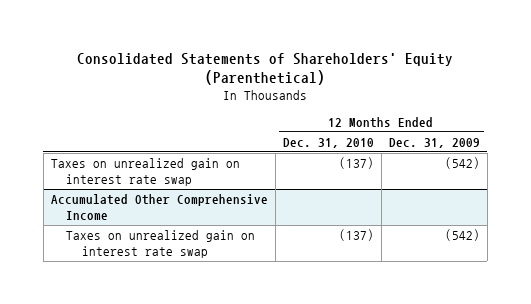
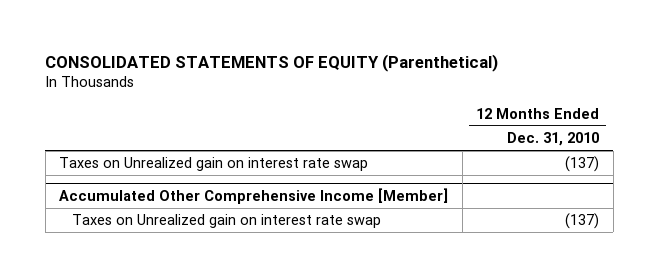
[77,52,454,86] Consolidated Statements of Shareholders' Equity (Parenthetical) -> [45,53,499,72] CONSOLIDATED STATEMENTS OF EQUITY (Parenthetical)
[388,137,480,148] Dec. 31, 2009 -> none
[50,158,240,186] Taxes on unrealized gain on interest rate swap -> [59,157,369,172] Taxes on Unrealized gain on interest rate swap
[50,194,268,220] Accumulated Other Comprehensive Income -> [59,188,449,205] Accumulated Other Comprehensive Income [Member]
[66,230,256,258] Taxes on unrealized gain on interest rate swap -> [71,214,381,229] Taxes on Unrealized gain on interest rate swap

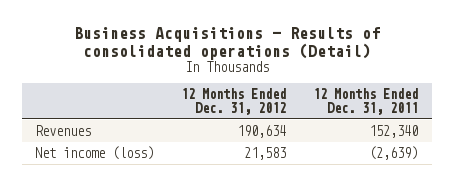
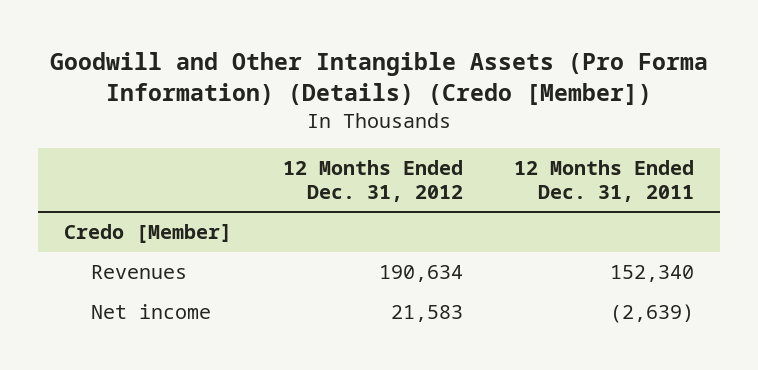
[73,27,380,60] Business Acquisitions - Results of consolidated operations (Detail) -> [50,51,709,105] Goodwill and Other Intangible Assets (Pro Forma Information) (Details) (Credo [Member])
none -> [63,223,232,243] Credo [Member]
[35,146,155,161] Net income (loss) -> [91,303,212,319] Net income

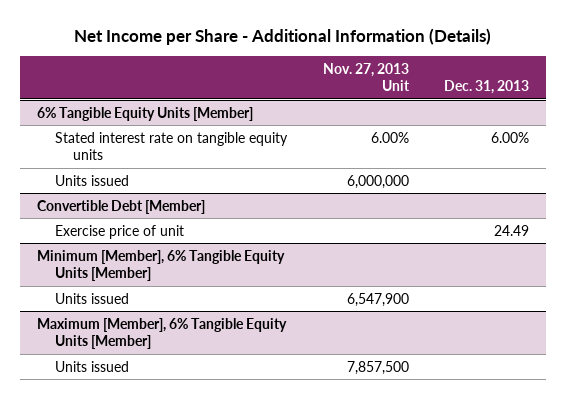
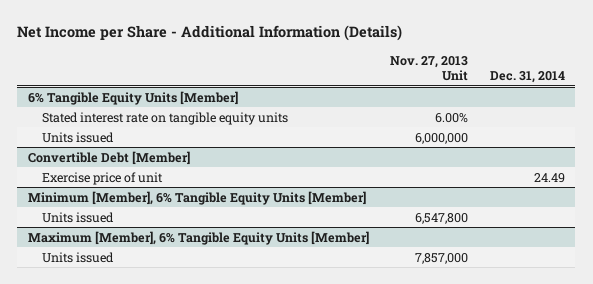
[443,80,529,95] Dec. 31, 2013 -> none
none -> [489,71,565,84] Dec. 31, 2014
[346,292,409,307] 6,547,900 -> [415,212,469,224] 6,547,800
[346,360,409,375] 7,857,500 -> [415,252,469,264] 7,857,000

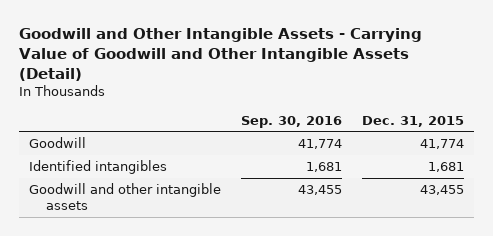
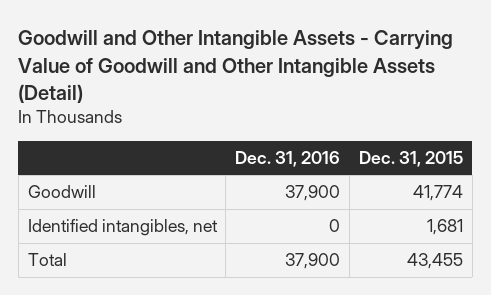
[241,115,343,128] Sep. 30, 2016 -> none
none -> [235,150,341,167] Dec. 31, 2016
[29,160,168,175] Identified intangibles -> [27,219,218,237] Identified intangibles, net
[29,183,222,211] Goodwill and other intangible assets -> [27,253,67,267] Total

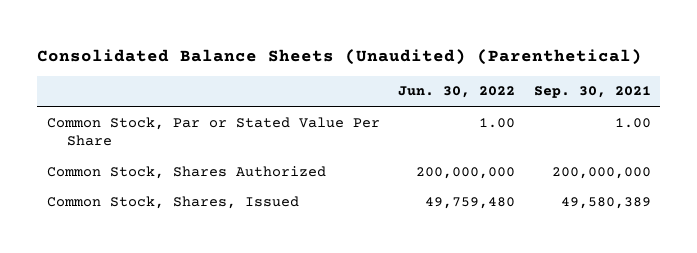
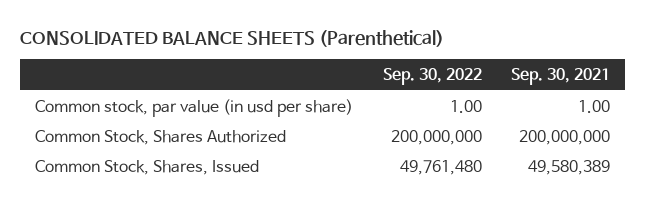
[37,48,643,65] Consolidated Balance Sheets (Unaudited) (Parenthetical) -> [19,29,444,47] CONSOLIDATED BALANCE SHEETS (Parenthetical)
[398,86,516,99] Jun. 30, 2022 -> none
none -> [382,67,482,85] Sep. 30, 2022
[46,116,380,147] Common Stock, Par or Stated Value Per Share -> [34,98,353,117] Common stock, par value (in usd per share)

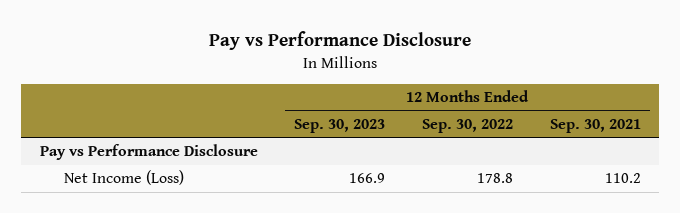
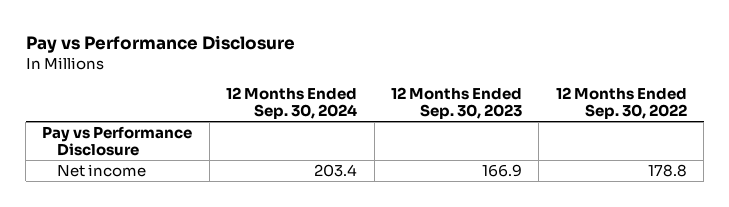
[549,119,641,134] Sep. 30, 2021 -> none
none -> [226,87,358,120] 12 Months Ended Sep. 30, 2024
[63,170,184,186] Net Income (Loss) -> [56,163,146,177] Net income

